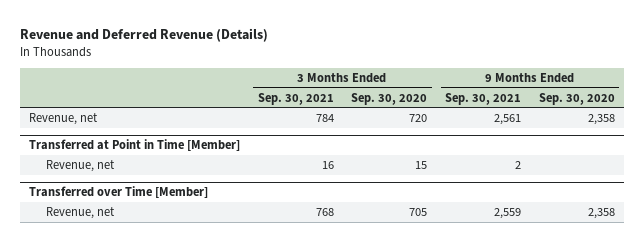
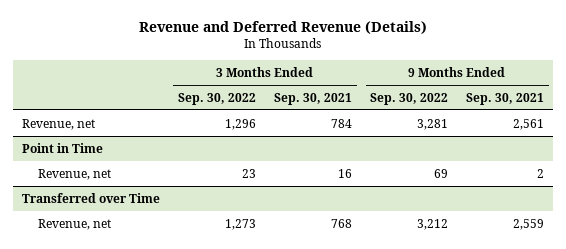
[351,92,428,105] Sep. 30, 2020 -> none
[538,92,615,105] Sep. 30, 2020 -> none
none -> [177,92,256,105] Sep. 30, 2022
none -> [370,92,449,105] Sep. 30, 2022
[28,139,240,152] Transferred at Point in Time [Member] -> [21,142,103,153] Point in Time
[28,186,208,199] Transferred over Time [Member] -> [21,192,160,203] Transferred over Time

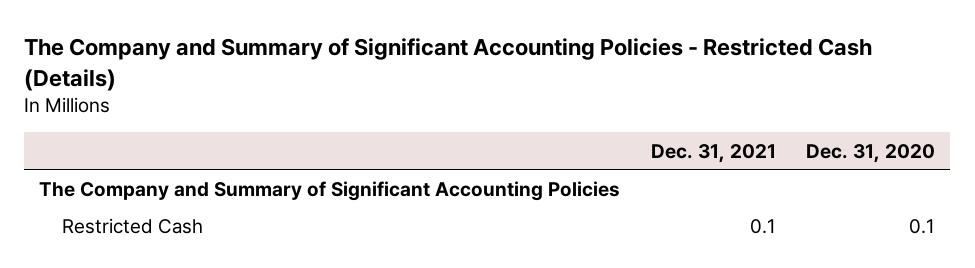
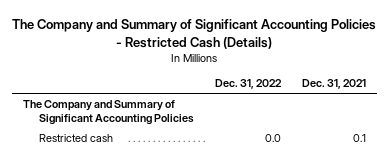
[806,143,936,163] Dec. 31, 2020 -> none
none -> [215,79,283,90] Dec. 31, 2022
[61,217,203,234] Restricted Cash -> [39,134,114,143] Restricted cash

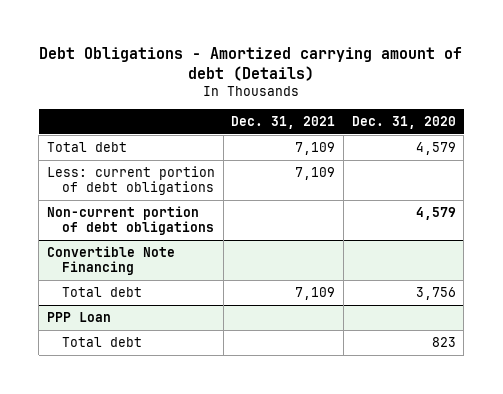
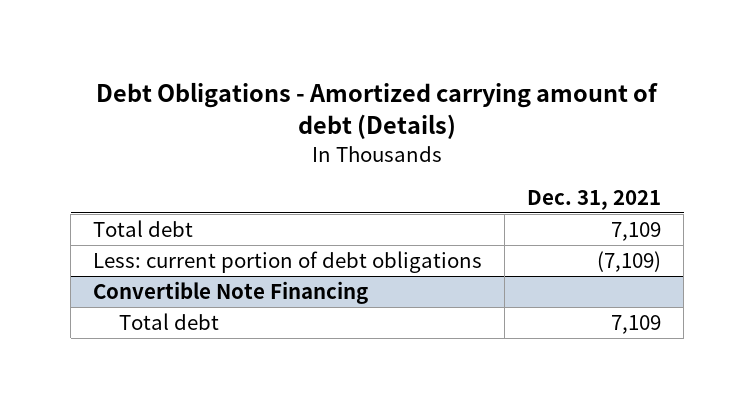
[351,115,456,129] Dec. 31, 2020 -> none
[46,206,214,236] Non-current portion of debt obligations -> none
[295,167,336,181] 7,109 -> [597,250,662,272] (7,109)
[46,312,111,323] PPP Loan -> none
[61,337,142,348] Total debt -> none

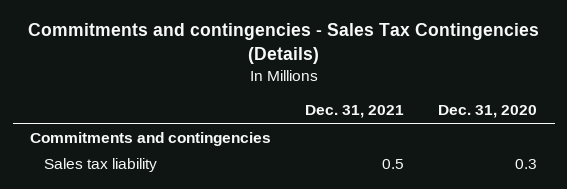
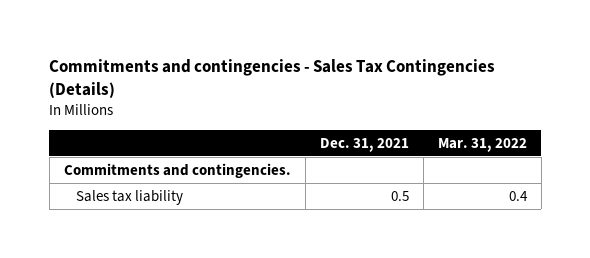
[438,105,538,119] Dec. 31, 2020 -> none
none -> [437,137,527,152] Mar. 31, 2022
[29,131,271,146] Commitments and contingencies -> [63,162,291,178] Commitments and contingencies.

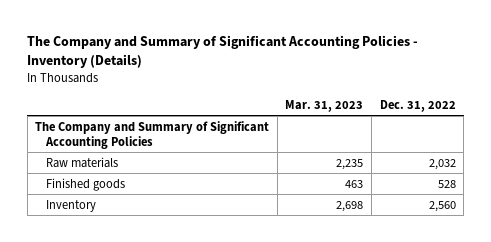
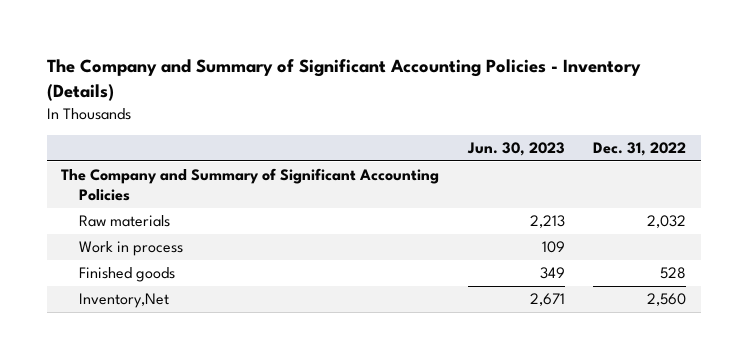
[285,99,364,112] Mar. 31, 2023 -> none
none -> [466,142,565,157] Jun. 30, 2023
none -> [79,241,184,257] Work in process
[45,199,96,212] Inventory -> [79,293,170,309] Inventory,Net

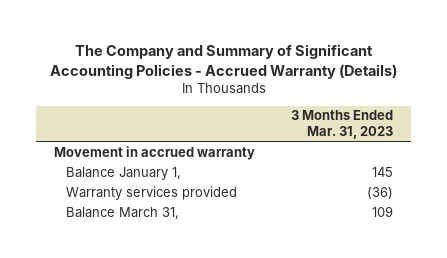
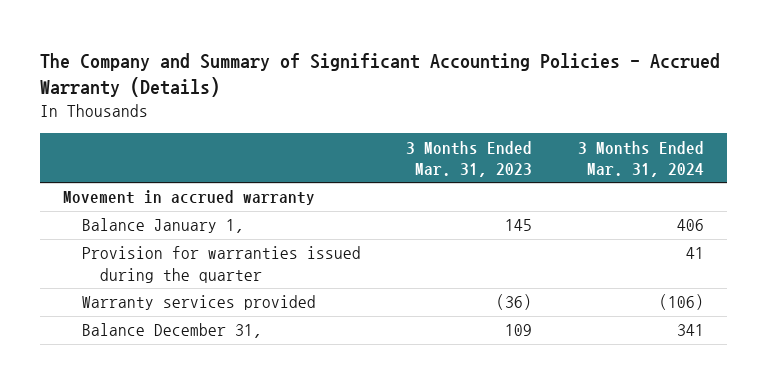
none -> [578,140,705,177] 3 Months Ended Mar. 31, 2024
none -> [81,246,361,283] Provision for warranties issued during the quarter
[65,206,179,219] Balance March 31, -> [81,323,262,339] Balance December 31,

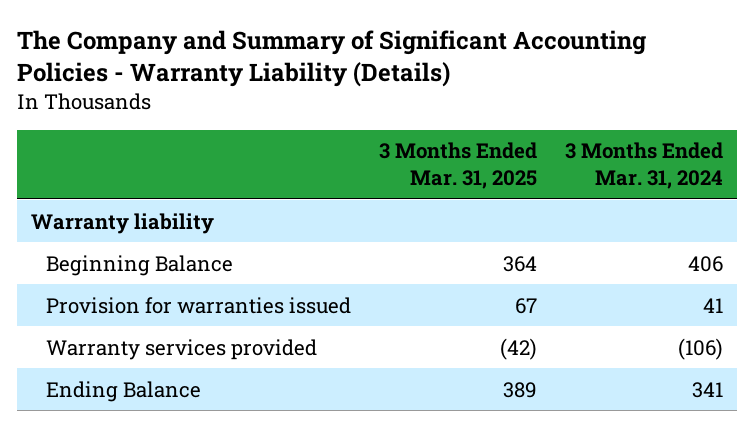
[40,52,721,98] The Company and Summary of Significant Accounting Policies - Accrued Warranty (Details) -> [17,30,647,88] The Company and Summary of Significant Accounting Policies - Warranty Liability (Details)
[406,140,533,177] 3 Months Ended Mar. 31, 2023 -> none
none -> [379,142,538,190] 3 Months Ended Mar. 31, 2025
[63,190,316,206] Movement in accrued warranty -> [30,212,214,234] Warranty liability
[81,218,244,234] Balance January 1, -> [46,254,234,276] Beginning Balance
[81,246,361,283] Provision for warranties issued during the quarter -> [46,296,352,314] Provision for warranties issued
[81,323,262,339] Balance December 31, -> [46,380,202,402] Ending Balance

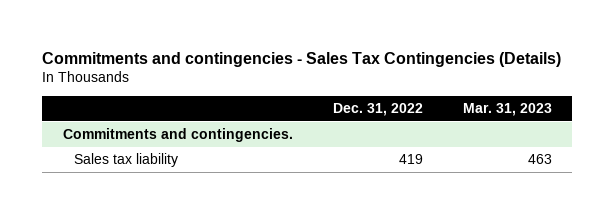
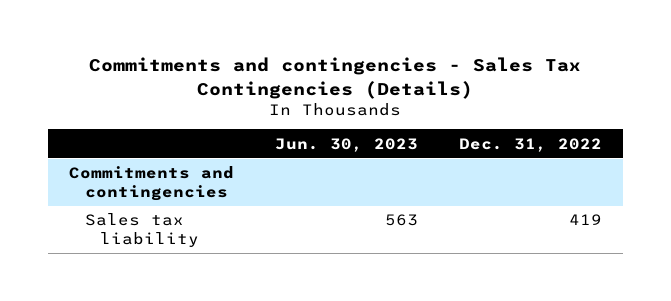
[463,103,553,117] Mar. 31, 2023 -> none
none -> [274,137,418,152] Jun. 30, 2023
[62,128,293,143] Commitments and contingencies. -> [68,166,234,202] Commitments and contingencies

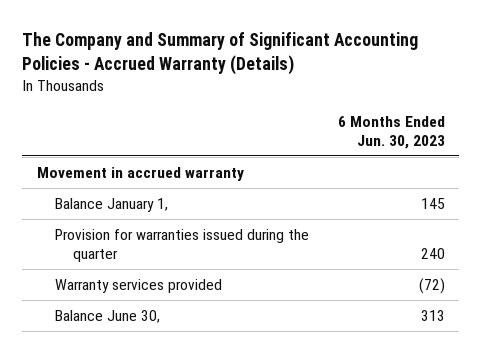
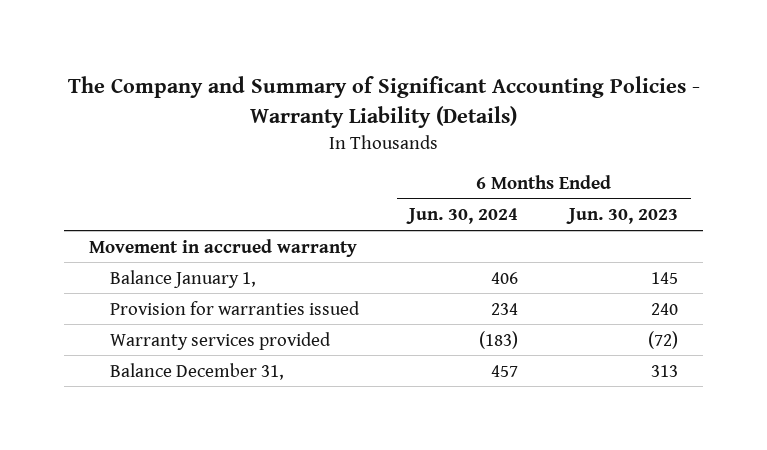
[22,31,419,75] The Company and Summary of Significant Accounting Policies - Accrued Warranty (Details) -> [67,76,700,128] The Company and Summary of Significant Accounting Policies - Warranty Liability (Details)
none -> [406,208,519,225] Jun. 30, 2024
[54,228,309,263] Provision for warranties issued during the quarter -> [109,300,360,315] Provision for warranties issued
[54,309,160,323] Balance June 30, -> [109,362,284,380] Balance December 31,

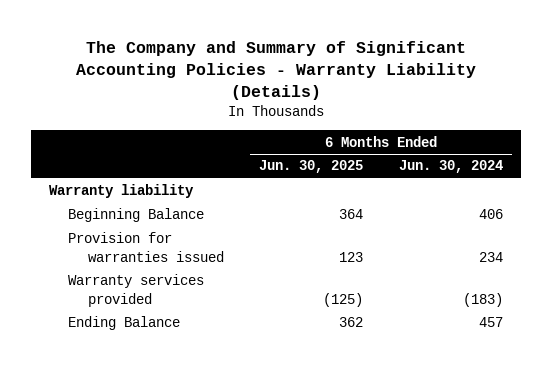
[565,208,678,225] Jun. 30, 2023 -> none
none -> [259,160,364,174] Jun. 30, 2025
[89,238,358,257] Movement in accrued warranty -> [48,184,194,199] Warranty liability
[109,269,256,288] Balance January 1, -> [68,208,205,223] Beginning Balance
[109,362,284,380] Balance December 31, -> [68,316,181,331] Ending Balance

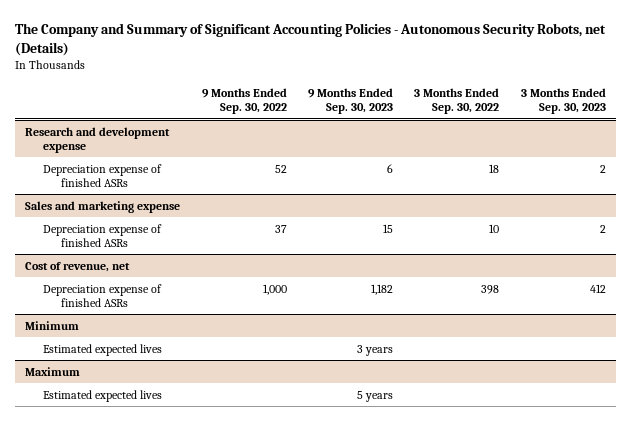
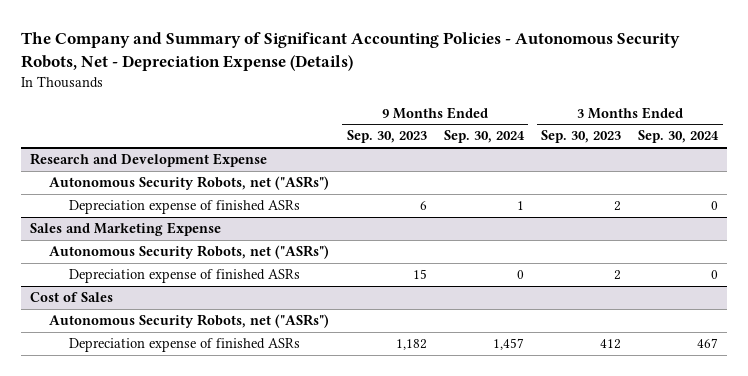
[14,22,606,56] The Company and Summary of Significant Accounting Policies - Autonomous Security Robots, net (Details) -> [21,32,681,71] The Company and Summary of Significant Accounting Policies - Autonomous Security Robots, Net - Depreciation Expense (Details)
[201,87,287,115] 9 Months Ended Sep. 30, 2022 -> none
[414,87,500,115] 3 Months Ended Sep. 30, 2022 -> none
none -> [443,130,525,144] Sep. 30, 2024
none -> [638,130,720,144] Sep. 30, 2024
[25,126,171,154] Research and development expense -> [30,153,268,168] Research and Development Expense
none -> [49,176,330,191] Autonomous Security Robots, net ("ASRs")
[25,200,181,213] Sales and marketing expense -> [30,222,222,237] Sales and Marketing Expense
none -> [49,245,330,260] Autonomous Security Robots, net ("ASRs")
[25,261,131,272] Cost of revenue, net -> [30,292,114,303] Cost of Sales
none -> [49,314,330,329] Autonomous Security Robots, net ("ASRs")
[25,320,80,330] Minimum -> none
[43,343,163,356] Estimated expected lives -> none
[25,366,81,376] Maximum -> none
[43,389,163,402] Estimated expected lives -> none

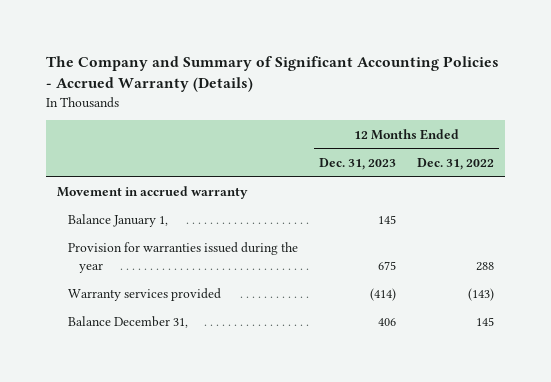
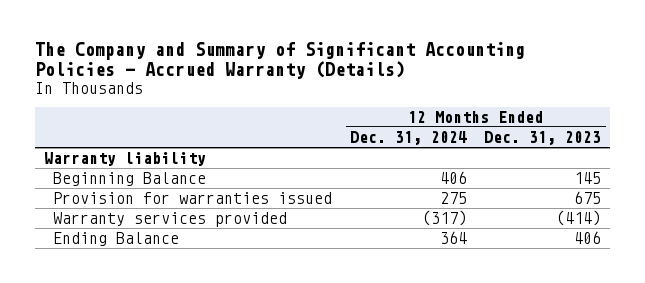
[417,157,495,170] Dec. 31, 2022 -> none
none -> [349,131,467,146] Dec. 31, 2024
[56,186,248,200] Movement in accrued warranty -> [44,152,207,167] Warranty liability
[68,214,169,228] Balance January 1, -> [53,172,207,187] Beginning Balance
[68,242,299,274] Provision for warranties issued during the year -> [53,192,333,205] Provision for warranties issued
[68,316,189,329] Balance December 31, -> [53,232,180,247] Ending Balance

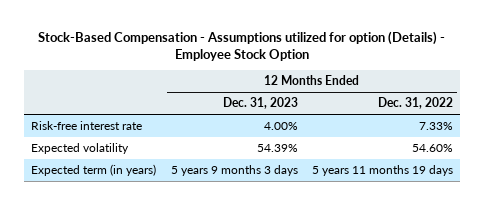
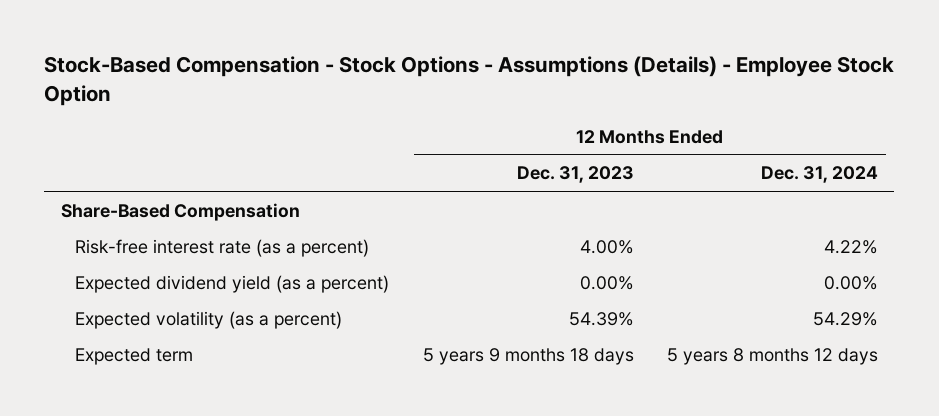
[38,30,446,62] Stock-Based Compensation - Assumptions utilized for option (Details) - Employee Stock Option -> [44,56,895,106] Stock-Based Compensation - Stock Options - Assumptions (Details) - Employee Stock Option
[378,97,454,110] Dec. 31, 2022 -> none
none -> [760,166,878,184] Dec. 31, 2024
none -> [61,202,301,221] Share-Based Compensation
[31,121,143,131] Risk-free interest rate -> [75,238,370,257] Risk-free interest rate (as a percent)
none -> [75,274,390,293] Expected dividend yield (as a percent)
[31,143,130,155] Expected volatility -> [75,310,343,329] Expected volatility (as a percent)
[31,164,157,177] Expected term (in years) -> [75,347,194,365] Expected term
[170,165,298,177] 5 years 9 months 3 days -> [422,347,634,365] 5 years 9 months 18 days

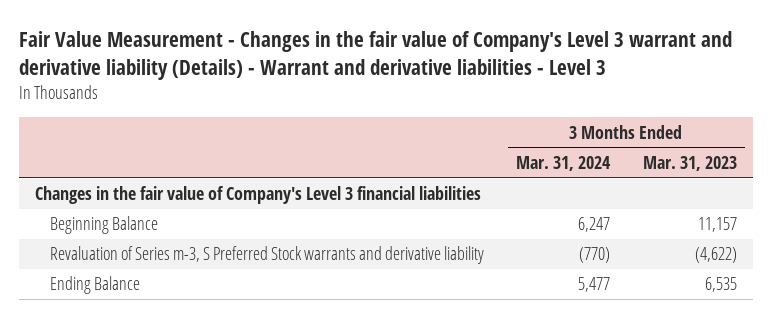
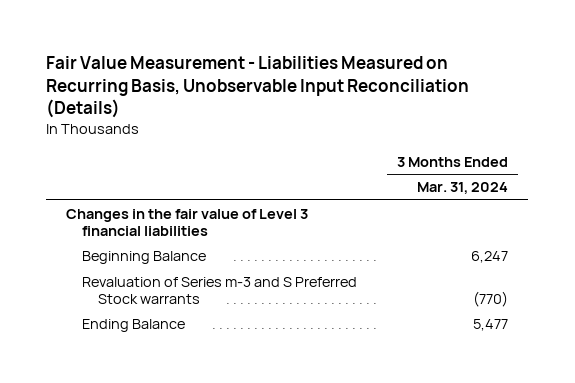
[19,31,733,81] Fair Value Measurement - Changes in the fair value of Company's Level 3 warrant and derivative liability (Details) - Warrant and derivative liabilities - Level 3 -> [46,56,470,119] Fair Value Measurement - Liabilities Measured on Recurring Basis, Unobservable Input Reconciliation (Details)
[642,156,737,172] Mar. 31, 2023 -> none
[35,186,482,205] Changes in the fair value of Company's Level 3 financial liabilities -> [66,209,309,236] Changes in the fair value of Level 3 financial liabilities
[49,246,484,265] Revaluation of Series m-3, S Preferred Stock warrants and derivative liability -> [82,277,358,304] Revaluation of Series m-3 and S Preferred Stock warrants

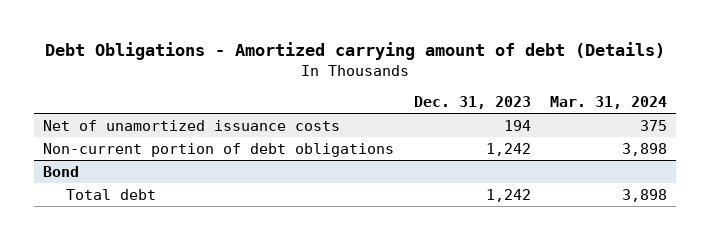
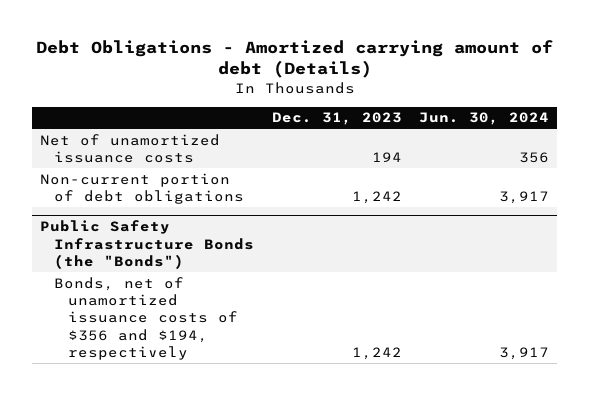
[549,96,667,110] Mar. 31, 2024 -> none
none -> [418,112,549,126] Jun. 30, 2024
[43,165,80,177] Bond -> none
none -> [40,220,255,270] Public Safety Infrastructure Bonds (the "Bonds")
[65,188,156,200] Total debt -> [54,276,239,361] Bonds, net of unamortized issuance costs of $356 and $194, respectively

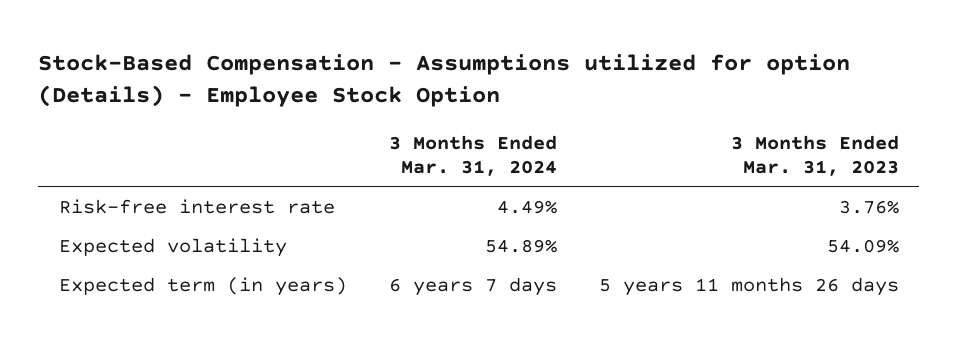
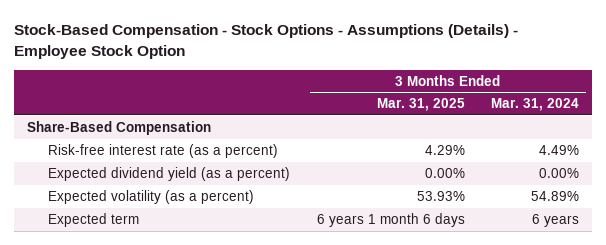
[37,54,850,108] Stock-Based Compensation - Assumptions utilized for option (Details) - Employee Stock Option -> [14,24,519,60] Stock-Based Compensation - Stock Options - Assumptions (Details) - Employee Stock Option
[730,134,899,177] 3 Months Ended Mar. 31, 2023 -> none
none -> [376,98,465,112] Mar. 31, 2025
none -> [27,120,212,135] Share-Based Compensation
[58,198,335,214] Risk-free interest rate -> [48,143,279,158] Risk-free interest rate (as a percent)
none -> [48,166,291,181] Expected dividend yield (as a percent)
[58,237,287,257] Expected volatility -> [48,189,255,204] Expected volatility (as a percent)
[58,276,347,296] Expected term (in years) -> [48,212,140,227] Expected term
[388,276,557,296] 6 years 7 days -> [532,213,580,227] 6 years

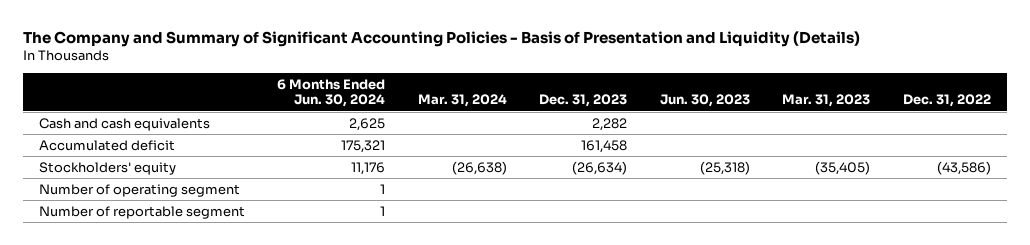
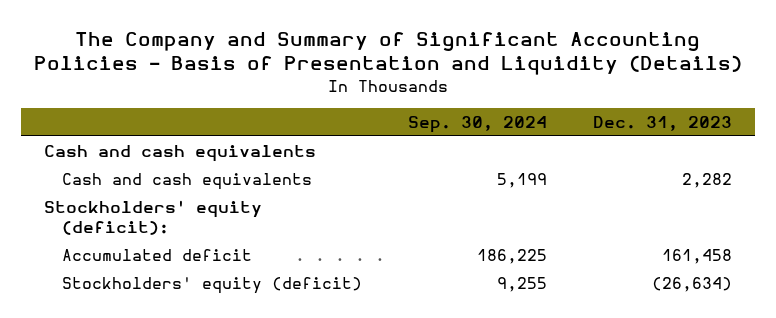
[277,78,386,108] 6 Months Ended Jun. 30, 2024 -> none
[417,94,507,108] Mar. 31, 2024 -> none
[659,94,750,108] Jun. 30, 2023 -> none
[782,94,871,108] Mar. 31, 2023 -> none
[902,94,991,108] Dec. 31, 2022 -> none
none -> [408,115,548,133] Sep. 30, 2024
none -> [44,144,317,162] Cash and cash equivalents
none -> [44,199,263,236] Stockholders' equity (deficit):
[38,183,240,197] Number of operating segment -> none
[38,205,245,219] Number of reportable segment -> none
[38,161,176,175] Stockholders' equity -> [61,276,362,294] Stockholders' equity (deficit)

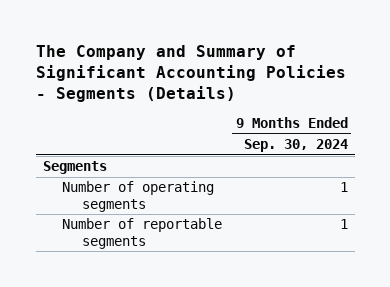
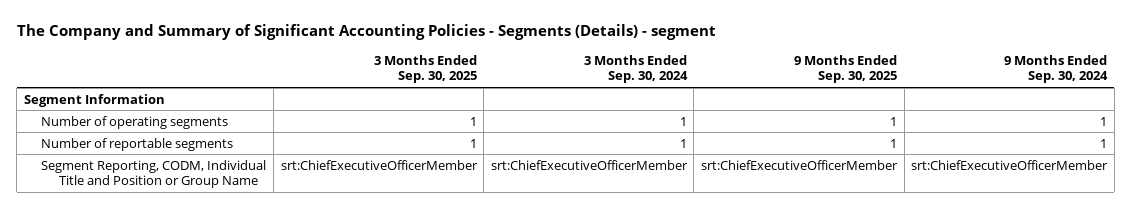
[35,44,346,103] The Company and Summary of Significant Accounting Policies - Segments (Details) -> [16,24,716,41] The Company and Summary of Significant Accounting Policies - Segments (Details) - segment
none -> [373,54,477,84] 3 Months Ended Sep. 30, 2025
none -> [583,54,688,84] 3 Months Ended Sep. 30, 2024
none -> [793,54,897,84] 9 Months Ended Sep. 30, 2025
[42,161,107,175] Segments -> [23,93,165,107] Segment Information
none -> [41,159,267,189] Segment Reporting, CODM, Individual Title and Position or Group Name

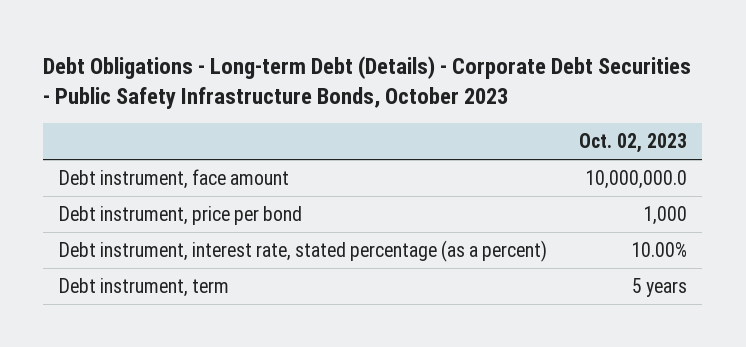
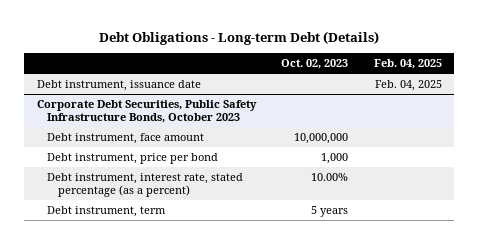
[43,55,692,109] Debt Obligations - Long-term Debt (Details) - Corporate Debt Securities - Public Safety Infrastructure Bonds, October 2023 -> [99,30,380,45] Debt Obligations - Long-term Debt (Details)
none -> [373,58,442,69] Feb. 04, 2025
none -> [37,80,202,92] Debt instrument, issuance date
none -> [37,100,258,124] Corporate Debt Securities, Public Safety Infrastructure Bonds, October 2023
[584,169,687,189] 10,000,000.0 -> [294,133,349,145] 10,000,000

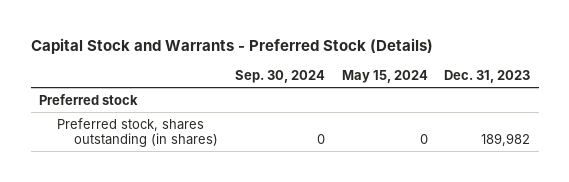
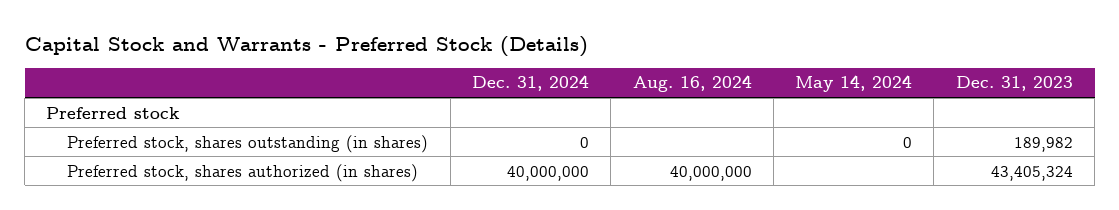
[235,70,326,84] Sep. 30, 2024 -> none
[341,70,428,84] May 15, 2024 -> none
none -> [471,75,589,92] Dec. 31, 2024
none -> [632,75,752,93] Aug. 16, 2024
none -> [795,75,913,93] May 14, 2024
none -> [67,163,419,182] Preferred stock, shares authorized (in shares)

